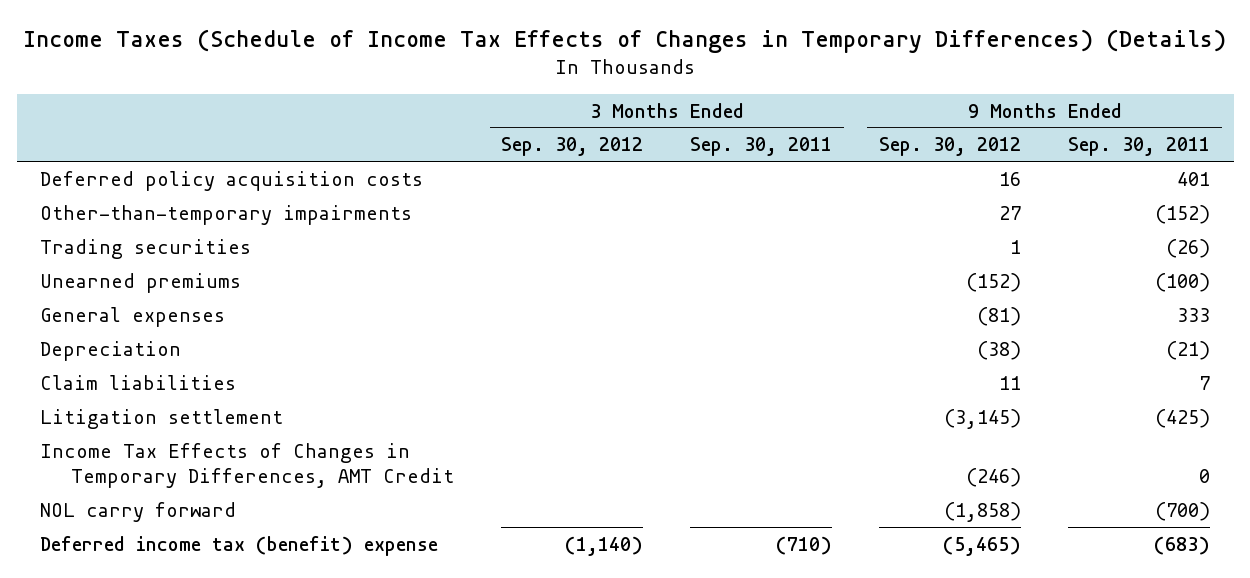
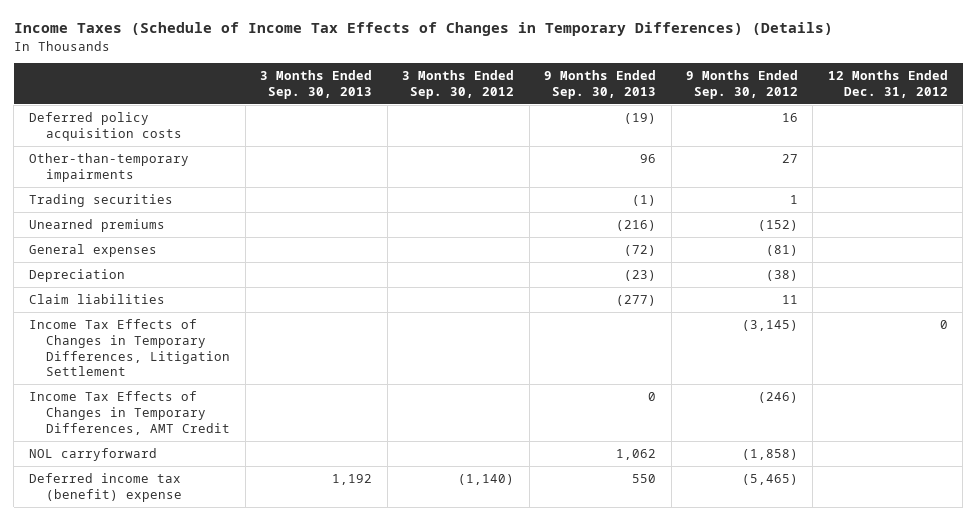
[690,137,833,157] Sep. 30, 2011 -> none
[1068,137,1211,157] Sep. 30, 2011 -> none
none -> [260,70,373,99] 3 Months Ended Sep. 30, 2013
none -> [544,70,657,99] 9 Months Ended Sep. 30, 2013
none -> [827,70,948,98] 12 Months Ended Dec. 31, 2012
[40,408,284,429] Litigation settlement -> [28,319,231,377] Income Tax Effects of Changes in Temporary Differences, Litigation Settlement
[40,501,237,522] NOL carry forward -> [28,448,157,462] NOL carryforward

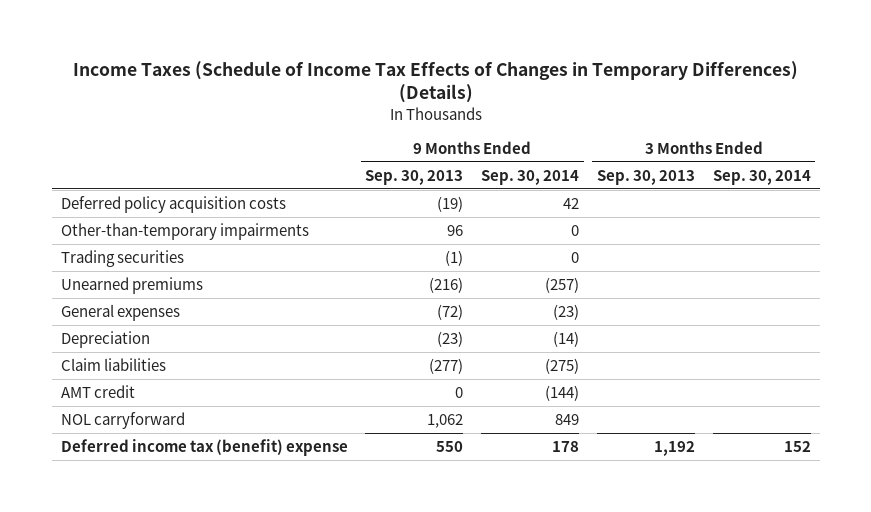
[402,70,515,99] 3 Months Ended Sep. 30, 2012 -> none
[685,70,798,99] 9 Months Ended Sep. 30, 2012 -> none
[827,70,948,98] 12 Months Ended Dec. 31, 2012 -> none
none -> [481,169,580,185] Sep. 30, 2014
none -> [712,169,811,185] Sep. 30, 2014
[28,319,231,377] Income Tax Effects of Changes in Temporary Differences, Litigation Settlement -> none
[28,391,231,435] Income Tax Effects of Changes in Temporary Differences, AMT Credit -> [60,384,135,398] AMT credit

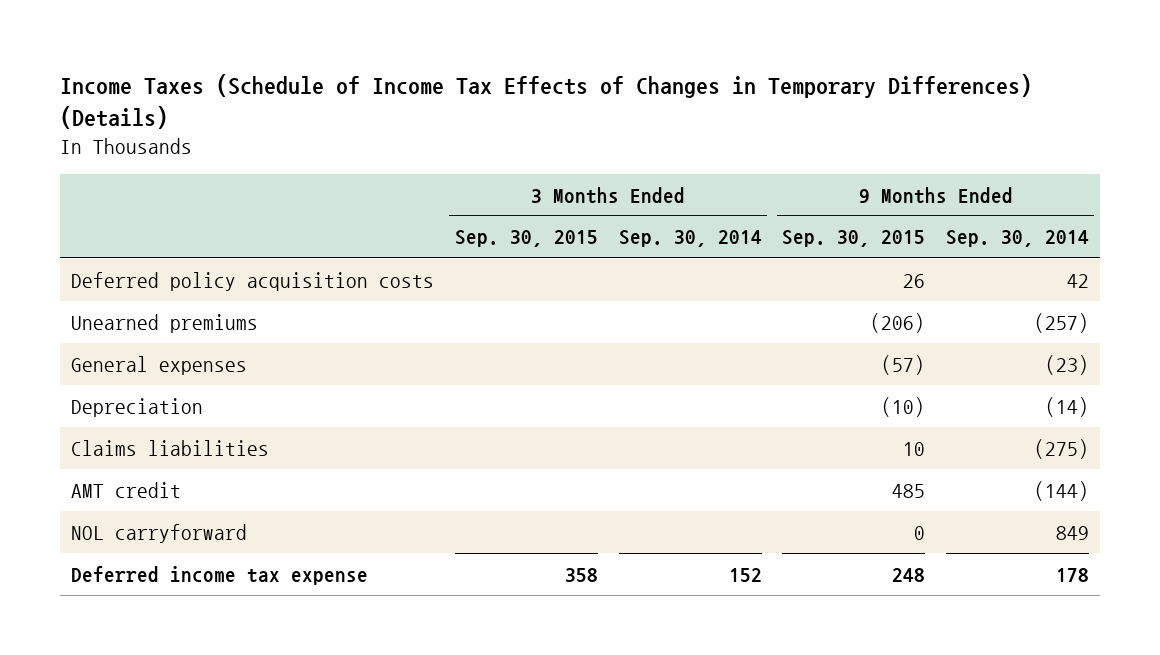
[365,169,464,185] Sep. 30, 2013 -> none
[596,169,695,185] Sep. 30, 2013 -> none
none -> [454,230,598,248] Sep. 30, 2015
none -> [782,230,926,248] Sep. 30, 2015
[60,222,309,240] Other-than-temporary impairments -> none
[60,249,184,267] Trading securities -> none
[60,357,166,371] Claim liabilities -> [70,439,269,456] Claims liabilities
[60,438,348,456] Deferred income tax (benefit) expense -> [70,565,368,585] Deferred income tax expense

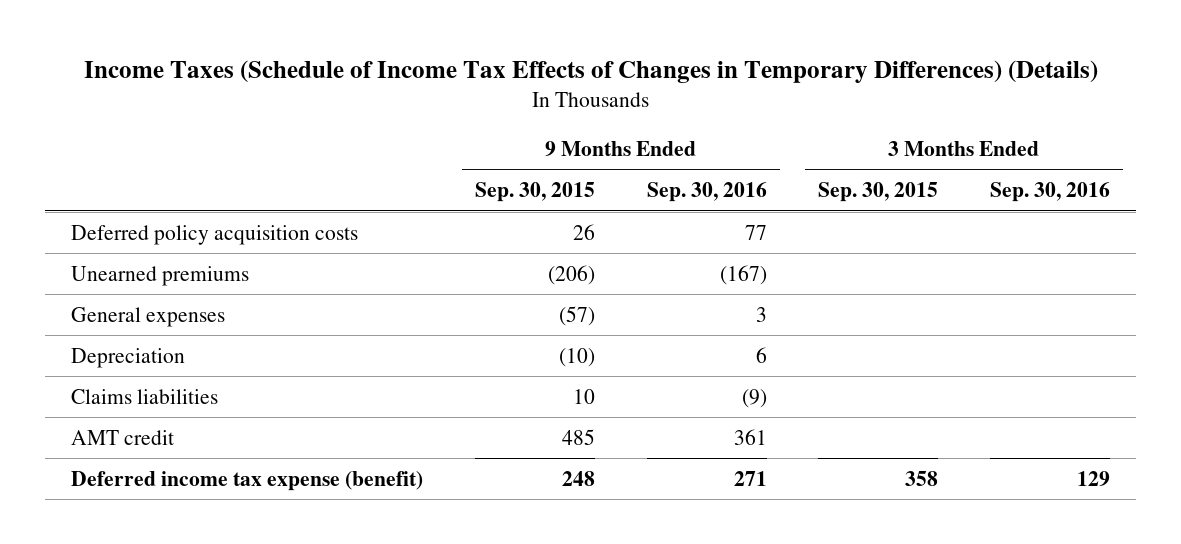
[618,230,762,248] Sep. 30, 2014 -> none
[946,230,1090,248] Sep. 30, 2014 -> none
none -> [646,182,767,203] Sep. 30, 2016
none -> [990,182,1111,203] Sep. 30, 2016
[70,523,247,543] NOL carryforward -> none
[70,565,368,585] Deferred income tax expense -> [70,470,423,491] Deferred income tax expense (benefit)

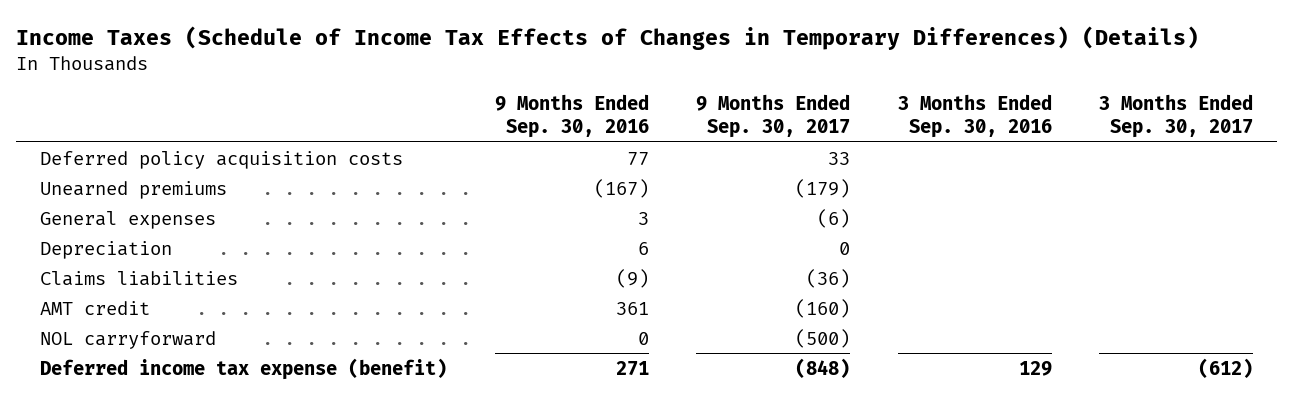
[474,182,595,203] Sep. 30, 2015 -> none
[818,182,939,203] Sep. 30, 2015 -> none
none -> [696,94,851,138] 9 Months Ended Sep. 30, 2017
none -> [1099,94,1254,138] 3 Months Ended Sep. 30, 2017
none -> [40,330,217,349] NOL carryforward

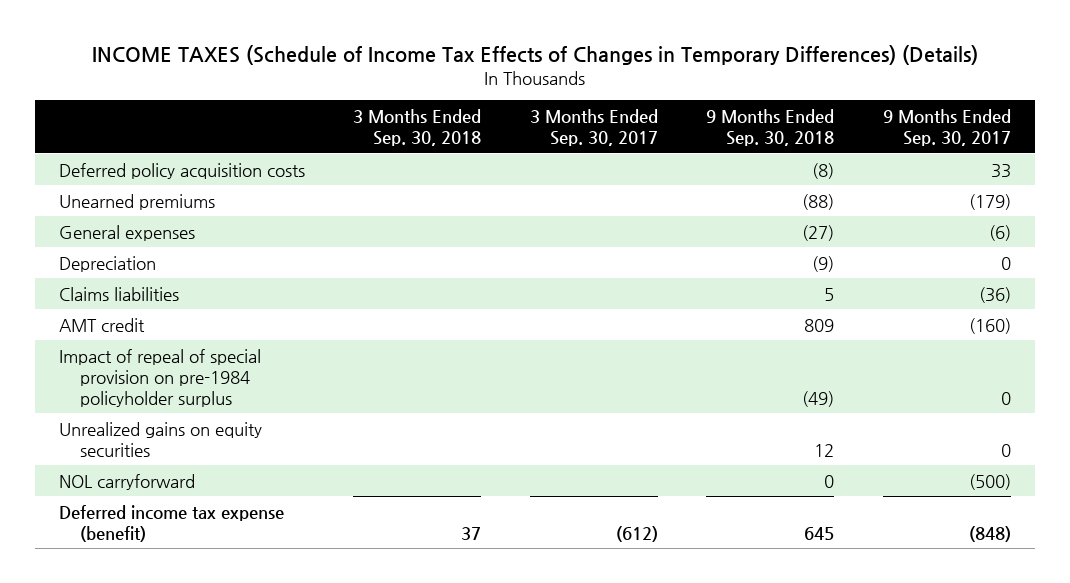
[16,25,1200,50] Income Taxes (Schedule of Income Tax Effects of Changes in Temporary Differences) (Details) -> [91,44,978,65] INCOME TAXES (Schedule of Income Tax Effects of Changes in Temporary Differences) (Details)
[494,94,649,138] 9 Months Ended Sep. 30, 2016 -> none
[897,94,1052,138] 3 Months Ended Sep. 30, 2016 -> none
none -> [353,108,482,146] 3 Months Ended Sep. 30, 2018
none -> [706,108,835,146] 9 Months Ended Sep. 30, 2018
none -> [58,348,261,407] Impact of repeal of special provision on pre-1984 policyholder surplus
none -> [58,421,262,457] Unrealized gains on equity securities

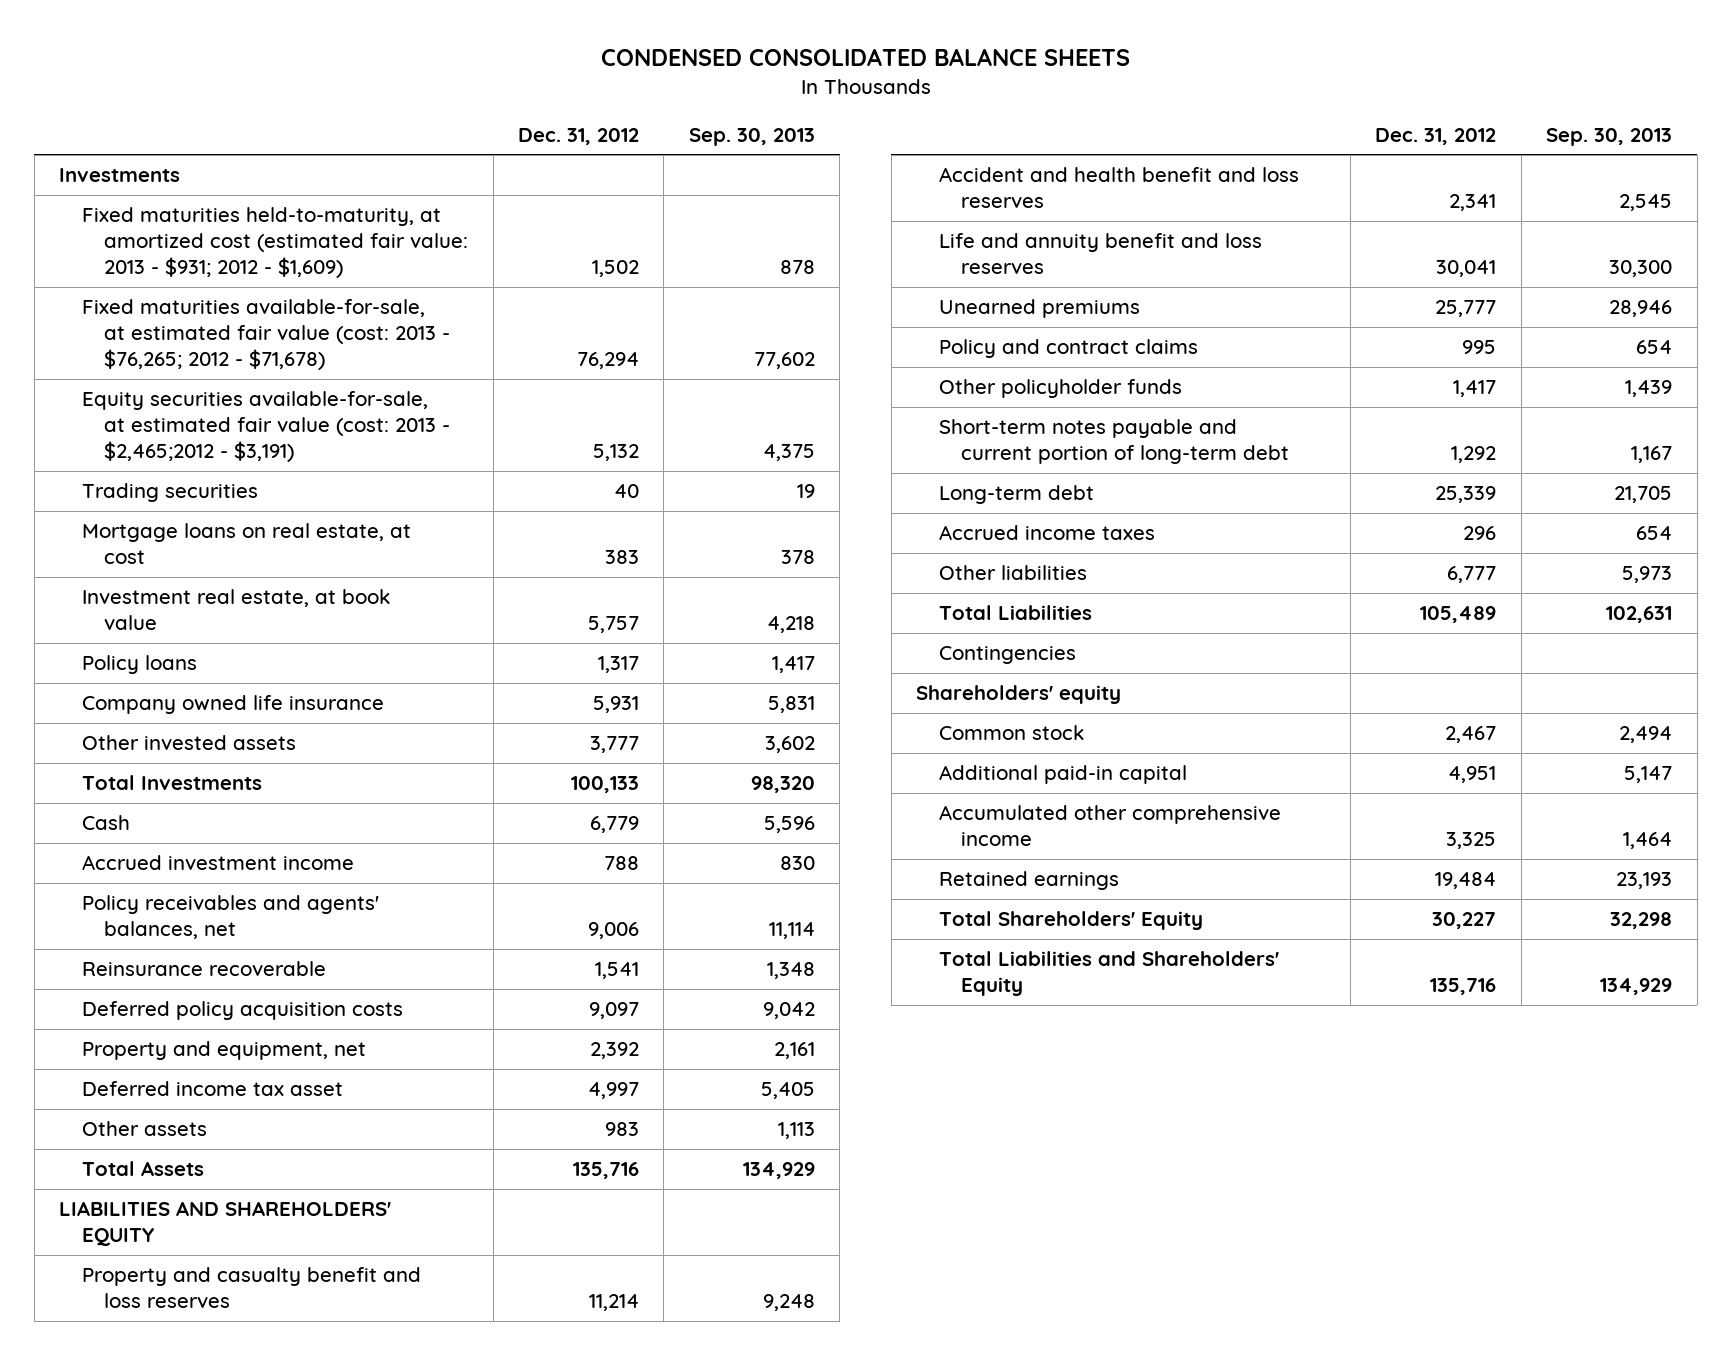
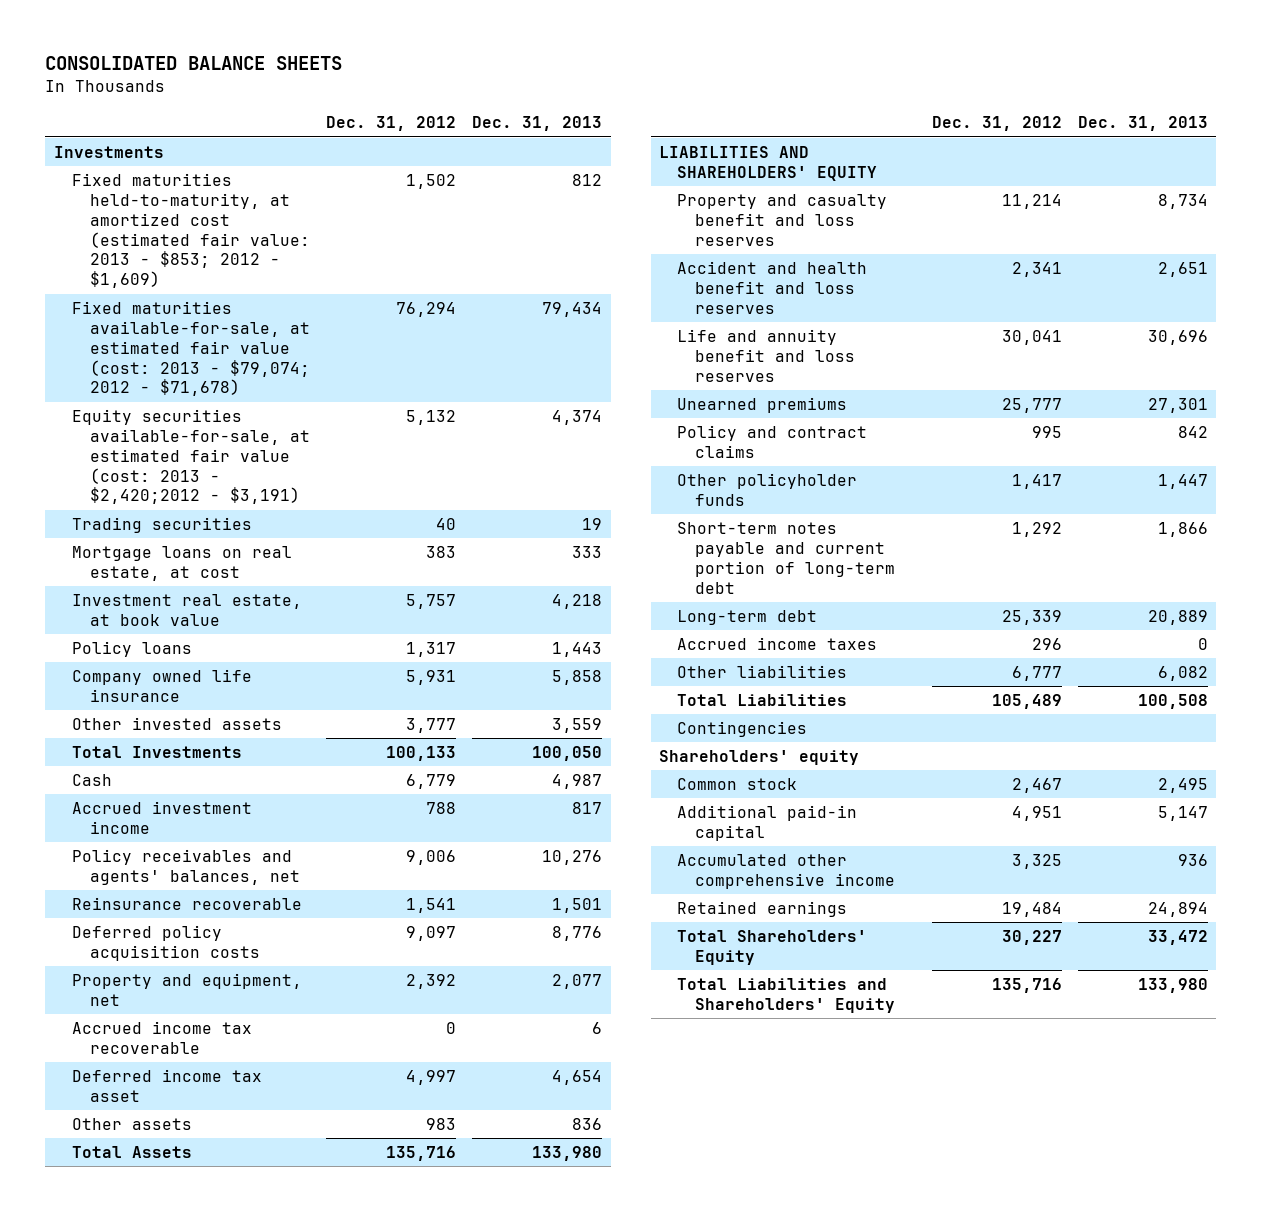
[600,48,1130,67] CONDENSED CONSOLIDATED BALANCE SHEETS -> [45,56,343,71] CONSOLIDATED BALANCE SHEETS
[688,127,815,146] Sep. 30, 2013 -> none
none -> [472,116,603,132] Dec. 31, 2013
[81,207,469,279] Fixed maturities held-to-maturity, at amortized cost (estimated fair value: 2013 - $931; 2012 - $1,609) -> [71,173,310,289] Fixed maturities held-to-maturity, at amortized cost (estimated fair value: 2013 - $853; 2012 - $1,609)
[81,299,451,371] Fixed maturities available-for-sale, at estimated fair value (cost: 2013 - $76,265; 2012 - $71,678) -> [71,301,310,397] Fixed maturities available-for-sale, at estimated fair value (cost: 2013 - $79,074; 2012 - $71,678)
[81,391,451,463] Equity securities available-for-sale, at estimated fair value (cost: 2013 - $2,465;2012 - $3,191) -> [71,409,310,505] Equity securities available-for-sale, at estimated fair value (cost: 2013 - $2,420;2012 - $3,191)
none -> [71,1021,252,1054] Accrued income tax recoverable

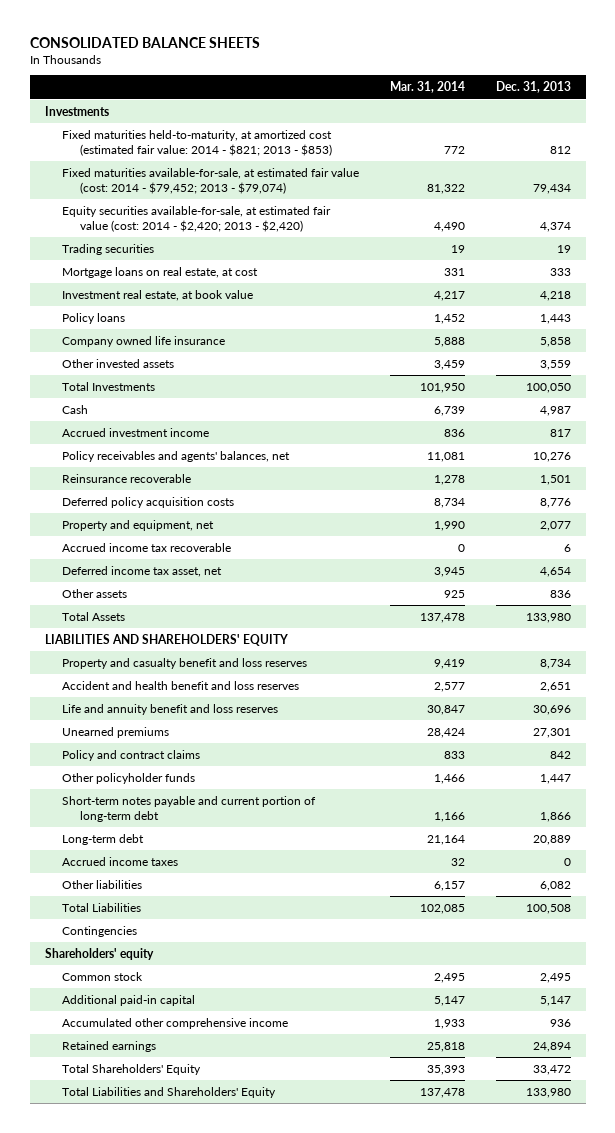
[325,116,456,132] Dec. 31, 2012 -> none
none -> [389,81,465,94] Mar. 31, 2014
[71,173,310,289] Fixed maturities held-to-maturity, at amortized cost (estimated fair value: 2013 - $853; 2012 - $1,609) -> [62,129,333,156] Fixed maturities held-to-maturity, at amortized cost (estimated fair value: 2014 - $821; 2013 - $853)
[71,301,310,397] Fixed maturities available-for-sale, at estimated fair value (cost: 2013 - $79,074; 2012 - $71,678) -> [62,167,360,194] Fixed maturities available-for-sale, at estimated fair value (cost: 2014 - $79,452; 2013 - $79,074)
[71,409,310,505] Equity securities available-for-sale, at estimated fair value (cost: 2013 - $2,420;2012 - $3,191) -> [62,205,332,232] Equity securities available-for-sale, at estimated fair value (cost: 2014 - $2,420; 2013 - $2,420)
[71,1069,262,1102] Deferred income tax asset -> [62,565,223,577] Deferred income tax asset, net

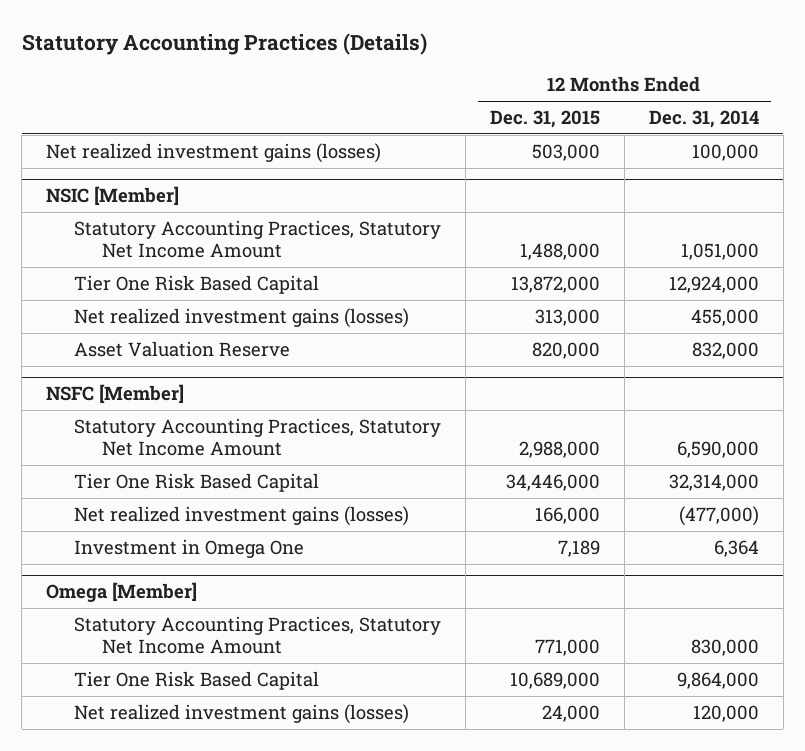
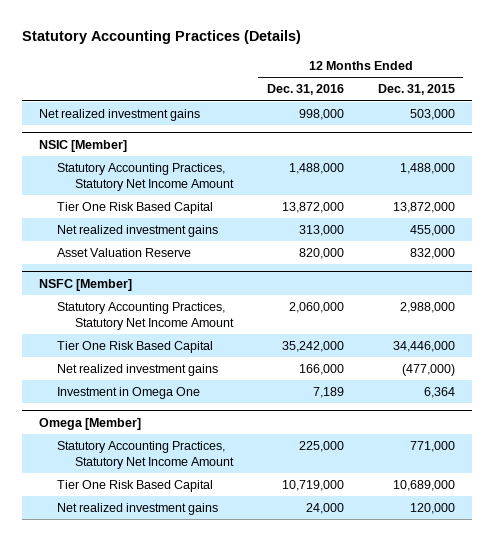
[648,109,759,128] Dec. 31, 2014 -> none
none -> [266,84,344,96] Dec. 31, 2016
[46,142,382,163] Net realized investment gains (losses) -> [38,109,200,122] Net realized investment gains
[73,307,409,328] Net realized investment gains (losses) -> [56,225,218,238] Net realized investment gains
[534,308,600,326] 313,000 -> [409,225,455,237] 455,000
[531,341,600,359] 820,000 -> [409,248,455,260] 832,000
[73,505,409,526] Net realized investment gains (losses) -> [56,364,218,377] Net realized investment gains
[534,506,600,524] 166,000 -> [401,364,455,377] (477,000)
[557,539,600,557] 7,189 -> [423,387,455,399] 6,364
[73,703,409,724] Net realized investment gains (losses) -> [56,503,218,516] Net realized investment gains
[541,704,600,722] 24,000 -> [409,503,455,515] 120,000

